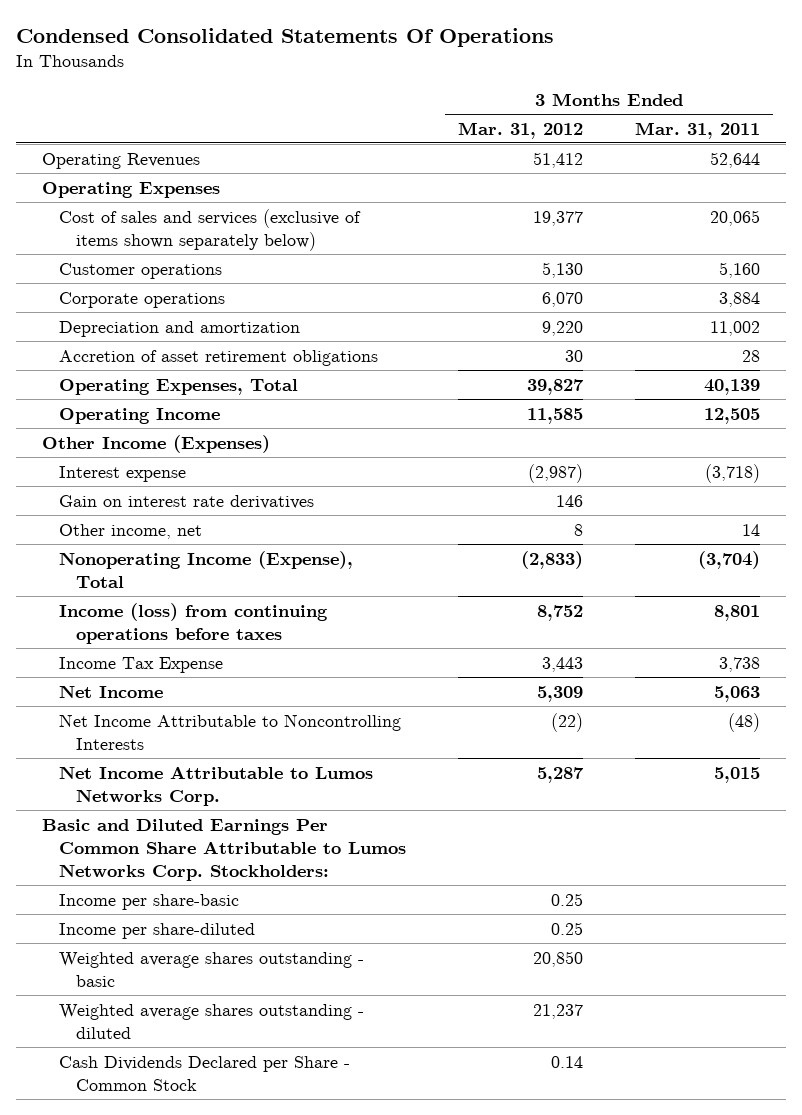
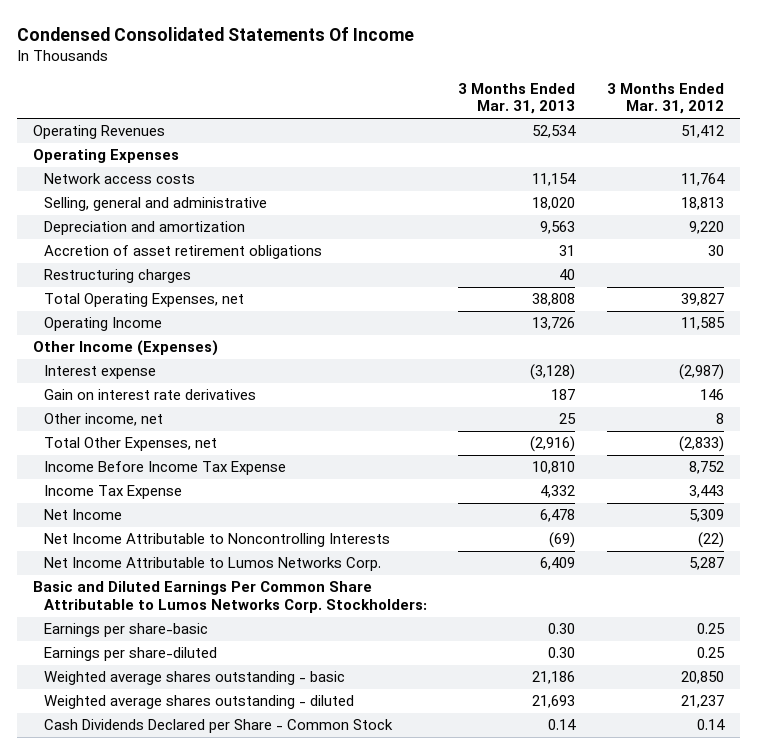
[15,28,554,48] Condensed Consolidated Statements Of Operations -> [17,26,415,41] Condensed Consolidated Statements Of Income
[635,121,761,139] Mar. 31, 2011 -> none
none -> [458,83,576,115] 3 Months Ended Mar. 31, 2013
[58,208,361,251] Cost of sales and services (exclusive of items shown separately below) -> none
[58,262,222,279] Customer operations -> none
[58,291,225,308] Corporate operations -> none
none -> [43,173,195,185] Network access costs
none -> [43,197,267,212] Selling, general and administrative
none -> [43,269,191,284] Restructuring charges
[58,378,298,395] Operating Expenses, Total -> [43,293,244,308] Total Operating Expenses, net
[58,550,353,588] Nonoperating Income (Expense), Total -> [43,437,217,452] Total Other Expenses, net
[58,602,328,644] Income (loss) from continuing operations before taxes -> [43,461,286,476] Income Before Income Tax Expense
[58,893,239,910] Income per share-basic -> [43,623,208,638] Earnings per share-basic
[58,922,255,939] Income per share-diluted -> [43,647,217,662] Earnings per share-diluted

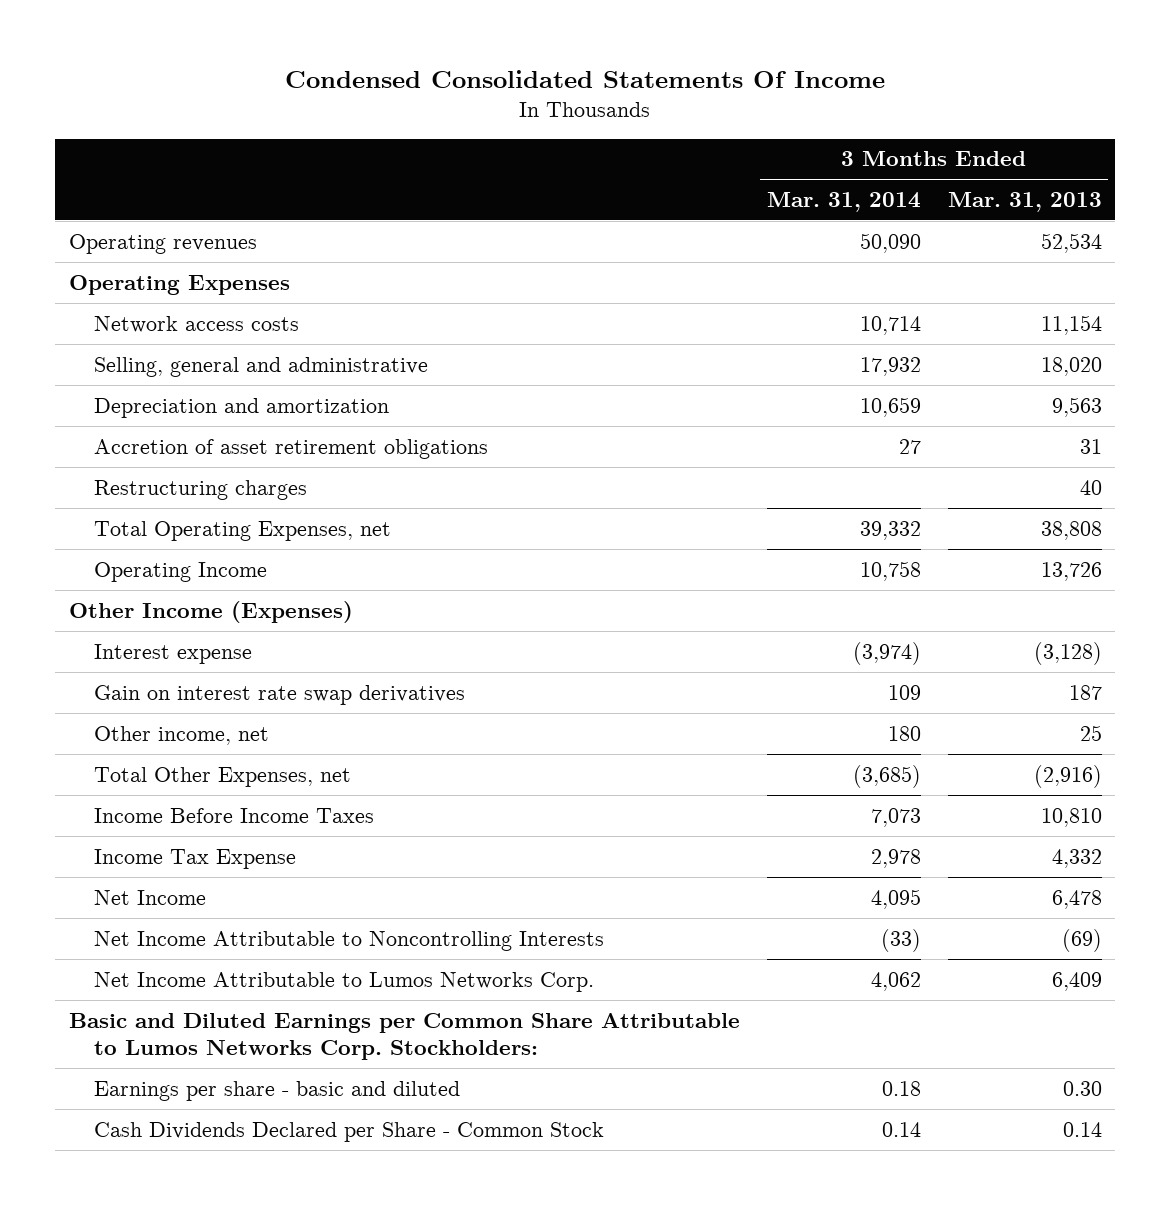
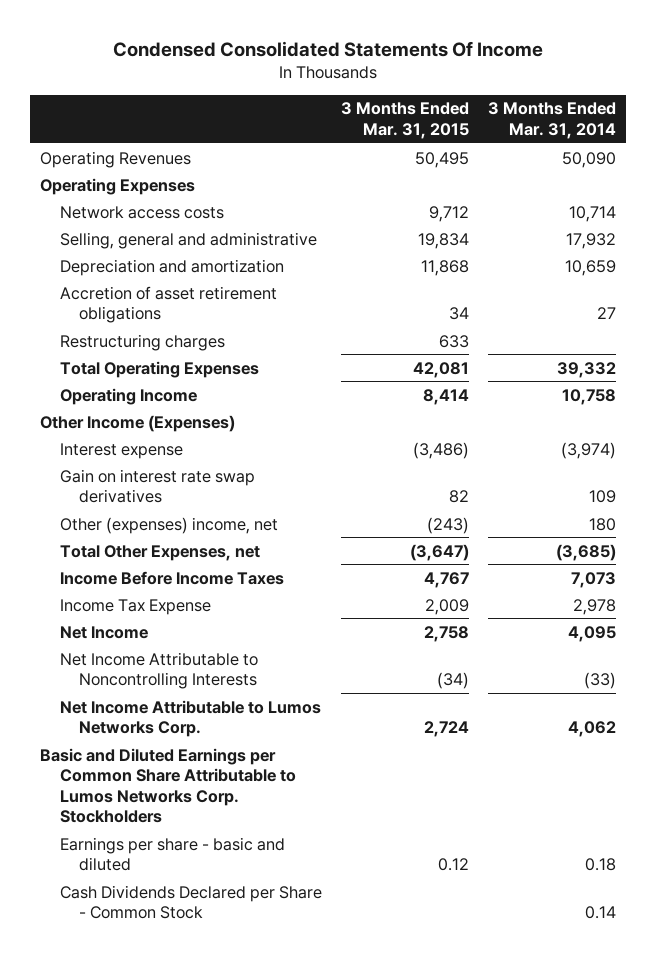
[947,191,1102,212] Mar. 31, 2013 -> none
none -> [340,102,469,139] 3 Months Ended Mar. 31, 2015
[68,233,257,254] Operating revenues -> [39,150,191,168] Operating Revenues
[93,520,391,541] Total Operating Expenses, net -> [59,360,259,378] Total Operating Expenses
[93,725,269,745] Other income, net -> [59,516,278,534] Other (expenses) income, net
[68,1012,740,1060] Basic and Diluted Earnings per Common Share Attributable to Lumos Networks Corp. Stockholders: -> [39,747,296,824] Basic and Diluted Earnings per Common Share Attributable to Lumos Networks Corp. Stockholders

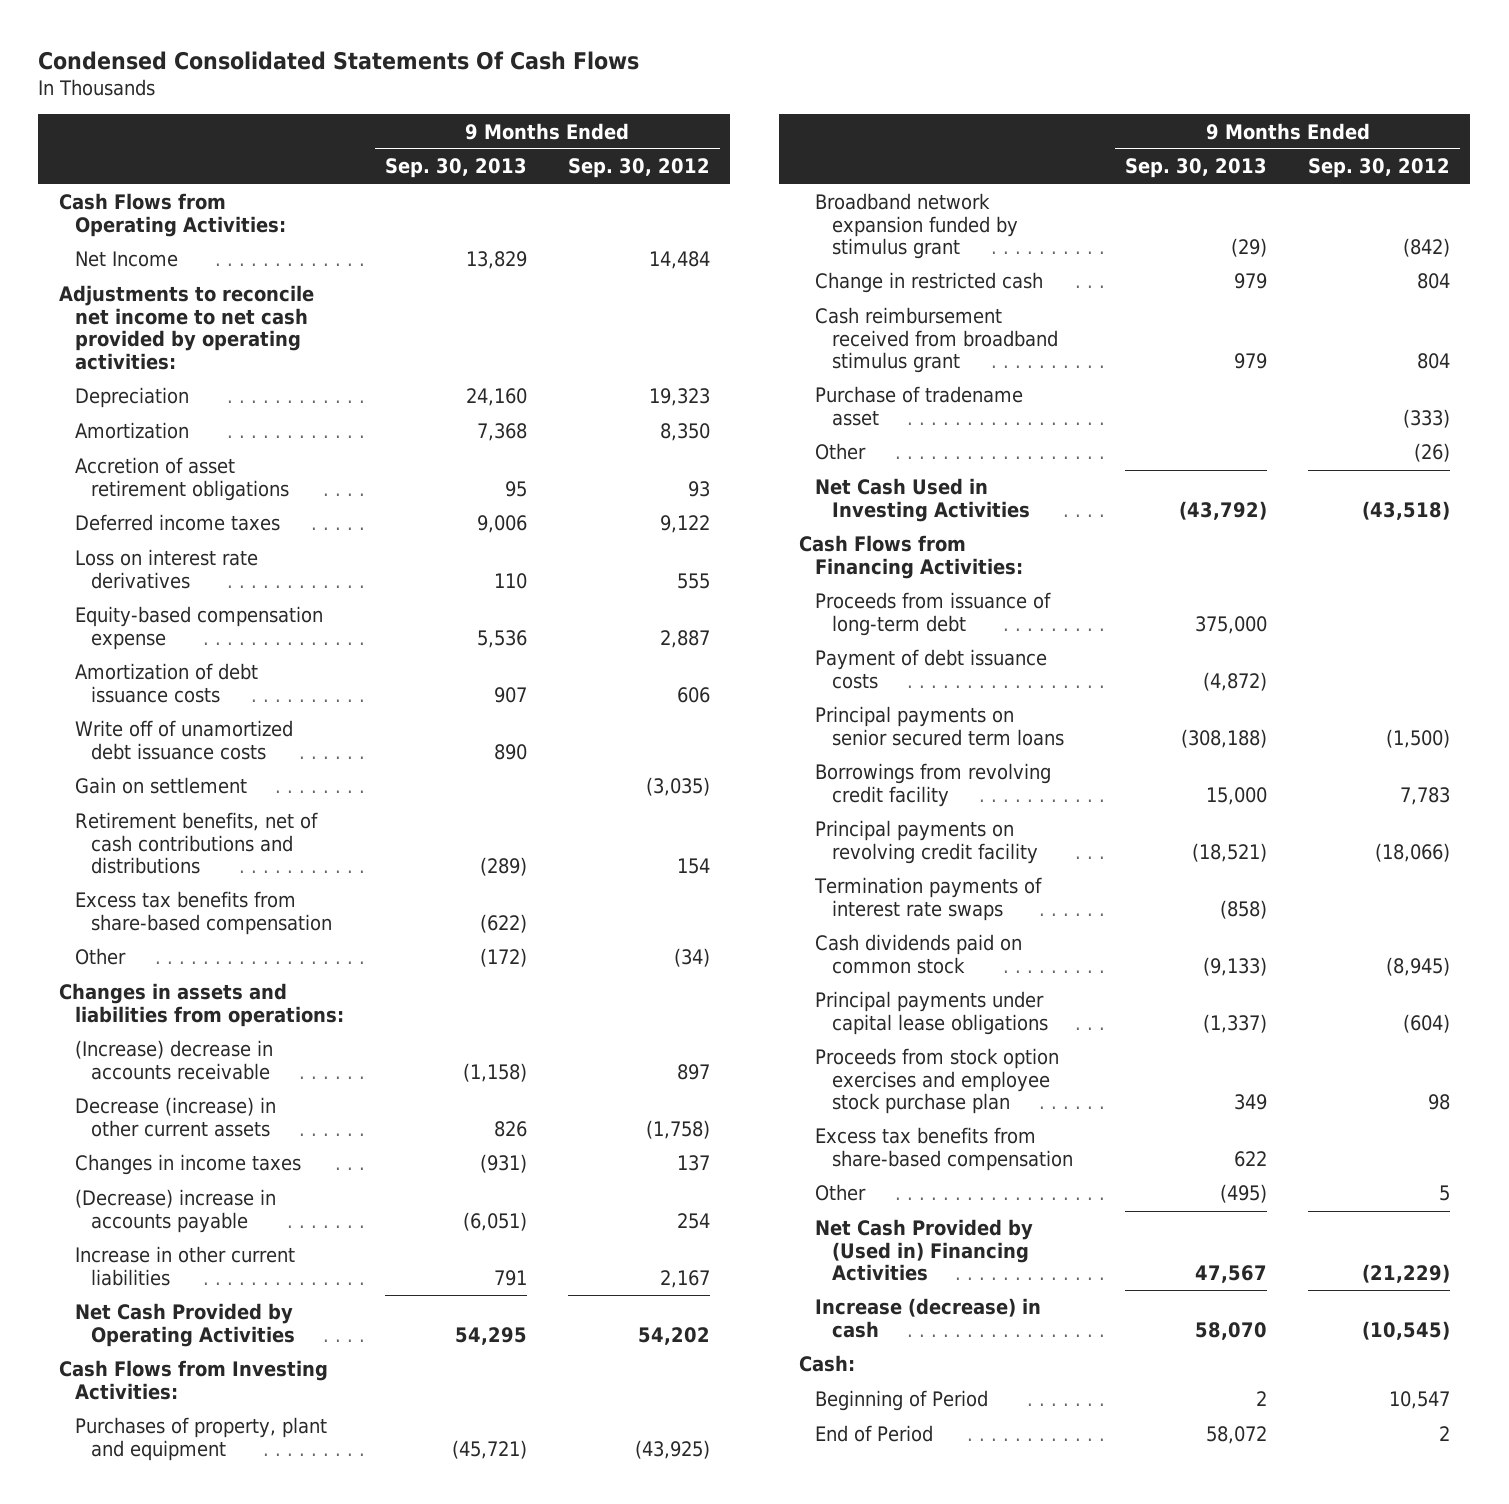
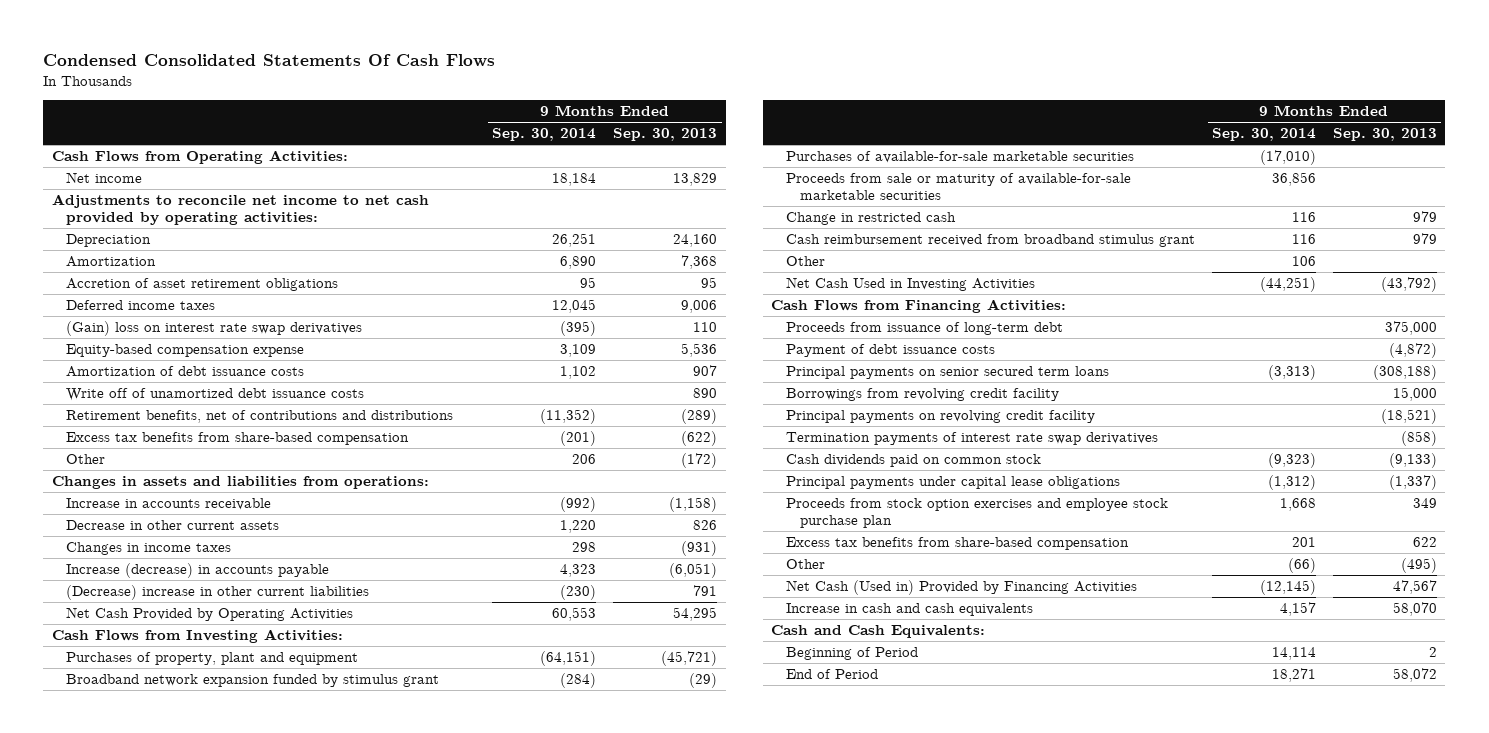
[567,158,710,179] Sep. 30, 2012 -> none
none -> [492,128,597,142] Sep. 30, 2014
[75,251,179,268] Net Income -> [66,172,143,184] Net income
[75,549,259,589] Loss on interest rate derivatives -> [66,321,363,337] (Gain) loss on interest rate swap derivatives
[75,777,248,795] Gain on settlement -> none
[75,812,319,875] Retirement benefits, net of cash contributions and distributions -> [66,410,454,424] Retirement benefits, net of contributions and distributions
[75,1040,274,1080] (Increase) decrease in accounts receivable -> [66,498,272,511] Increase in accounts receivable
[75,1097,277,1137] Decrease (increase) in other current assets -> [66,520,280,531] Decrease in other current assets
[75,1189,277,1233] (Decrease) increase in accounts payable -> [66,563,330,579] Increase (decrease) in accounts payable
[75,1246,296,1286] Increase in other current liabilities -> [66,585,370,601] (Decrease) increase in other current liabilities
none -> [785,151,1134,164] Purchases of available-for-sale marketable securities
none -> [785,173,1131,201] Proceeds from sale or maturity of available-for-sale marketable securities
[815,386,1024,426] Purchase of tradename asset -> none
[814,877,1043,921] Termination payments of interest rate swaps -> [785,432,1158,446] Termination payments of interest rate swap derivatives
[815,1219,1034,1282] Net Cash Provided by (Used in) Financing Activities -> [785,580,1137,596] Net Cash (Used in) Provided by Financing Activities
[815,1298,1042,1338] Increase (decrease) in cash -> [785,603,1033,617] Increase in cash and cash equivalents
[799,1355,856,1373] Cash: -> [771,625,986,639] Cash and Cash Equivalents:

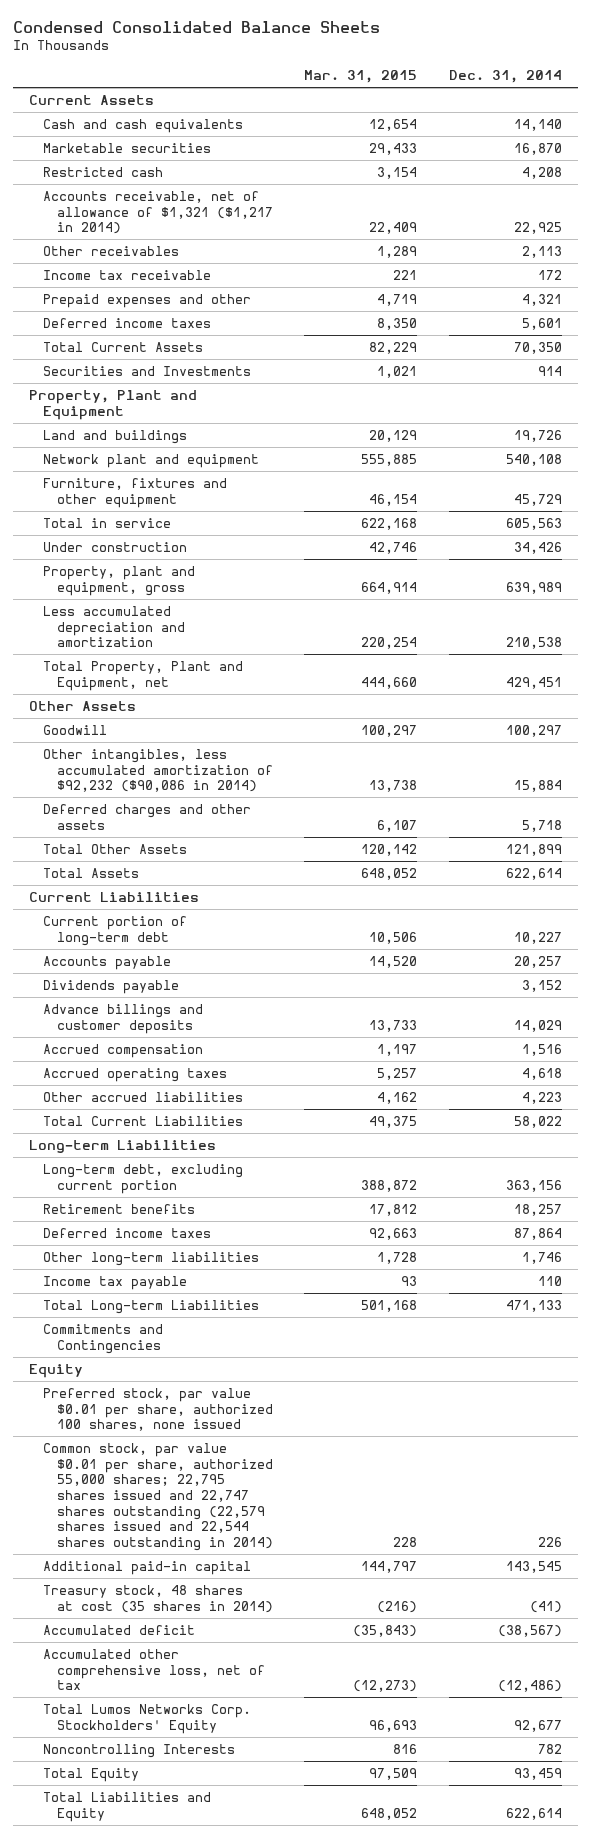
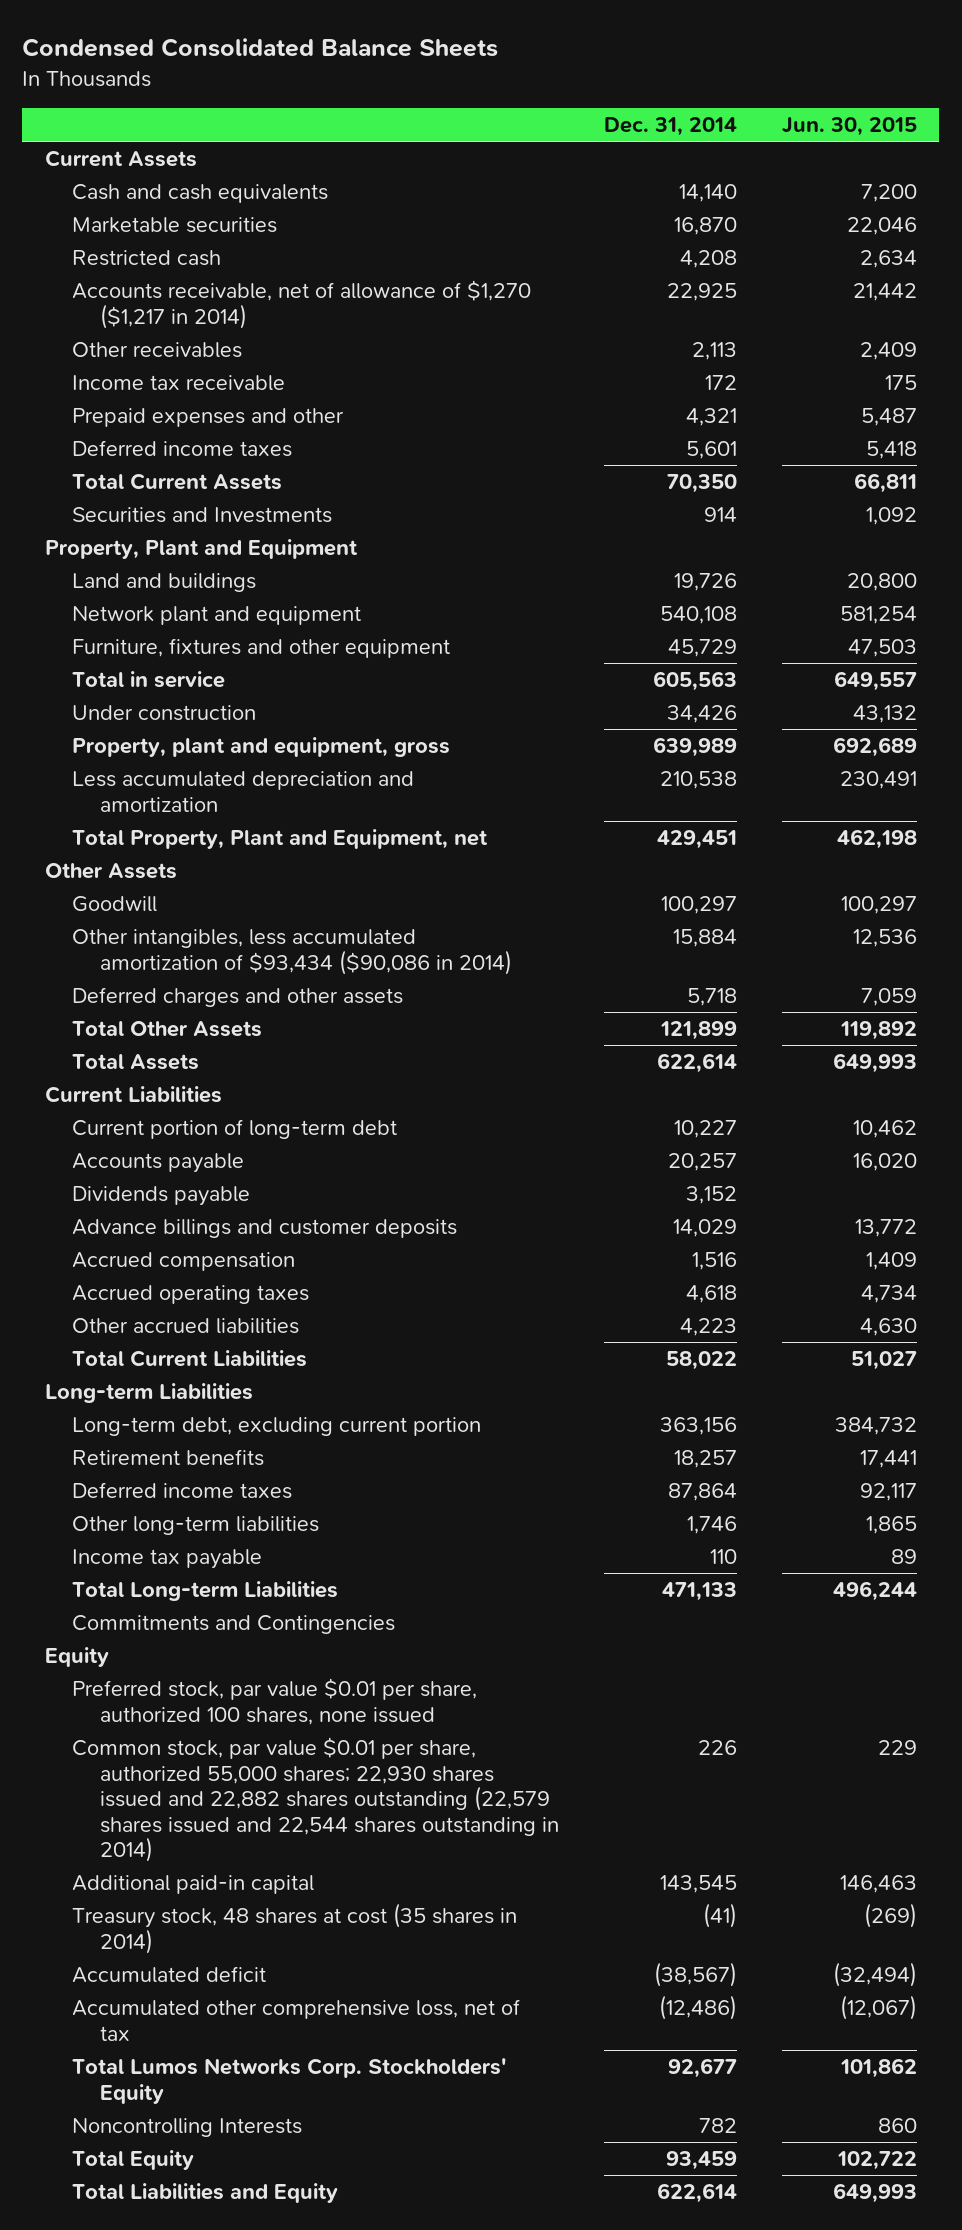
[304,70,418,84] Mar. 31, 2015 -> none
none -> [781,117,917,137] Jun. 30, 2015
[42,190,273,235] Accounts receivable, net of allowance of $1,321 ($1,217 in 2014) -> [72,280,532,329] Accounts receivable, net of allowance of $1,270 ($1,217 in 2014)
[42,748,273,793] Other intangibles, less accumulated amortization of $92,232 ($90,086 in 2014) -> [72,929,512,975] Other intangibles, less accumulated amortization of $93,434 ($90,086 in 2014)
[42,1442,273,1552] Common stock, par value $0.01 per share, authorized 55,000 shares; 22,795 shares issued and 22,747 shares outstanding (22,579 shares issued and 22,544 shares outstanding in 2014) -> [72,1737,559,1863] Common stock, par value $0.01 per share, authorized 55,000 shares; 22,930 shares issued and 22,882 shares outstanding (22,579 shares issued and 22,544 shares outstanding in 2014)

